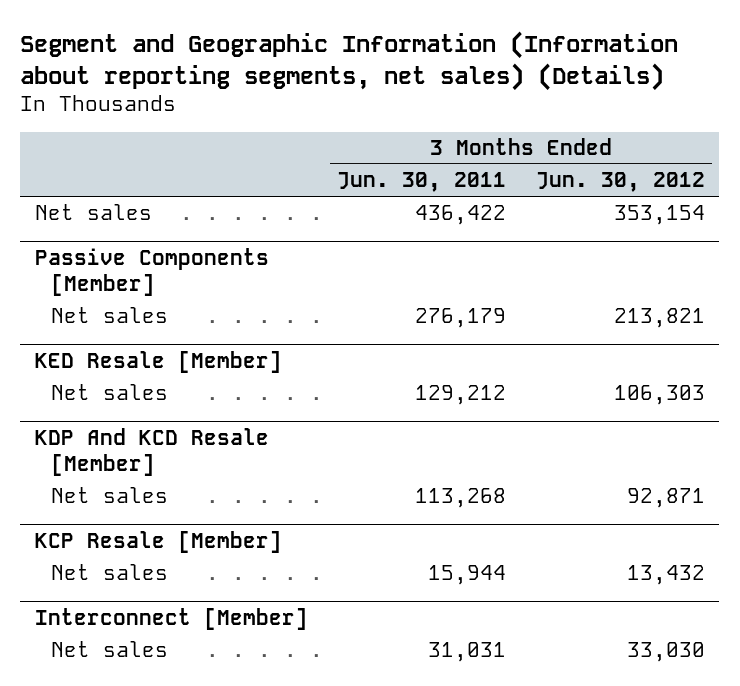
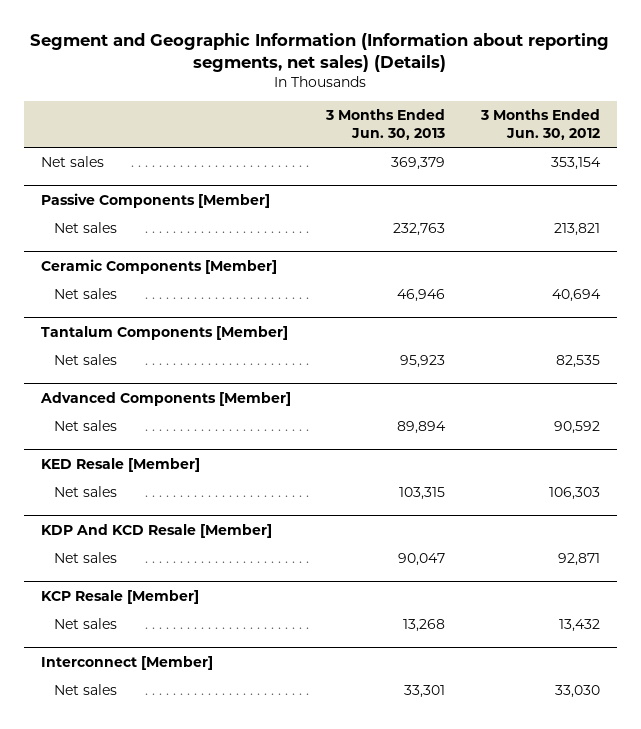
[337,172,507,193] Jun. 30, 2011 -> none
none -> [325,109,446,141] 3 Months Ended Jun. 30, 2013
none -> [41,259,278,275] Ceramic Components [Member]
none -> [54,288,118,300] Net sales
none -> [41,326,289,341] Tantalum Components [Member]
none -> [54,354,118,366] Net sales
none -> [40,392,292,407] Advanced Components [Member]
none -> [54,420,118,432] Net sales

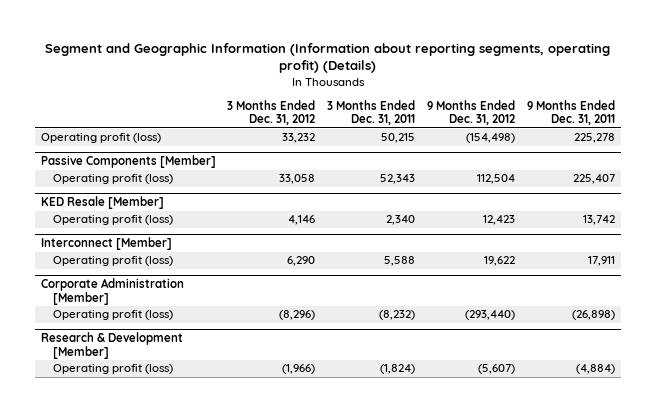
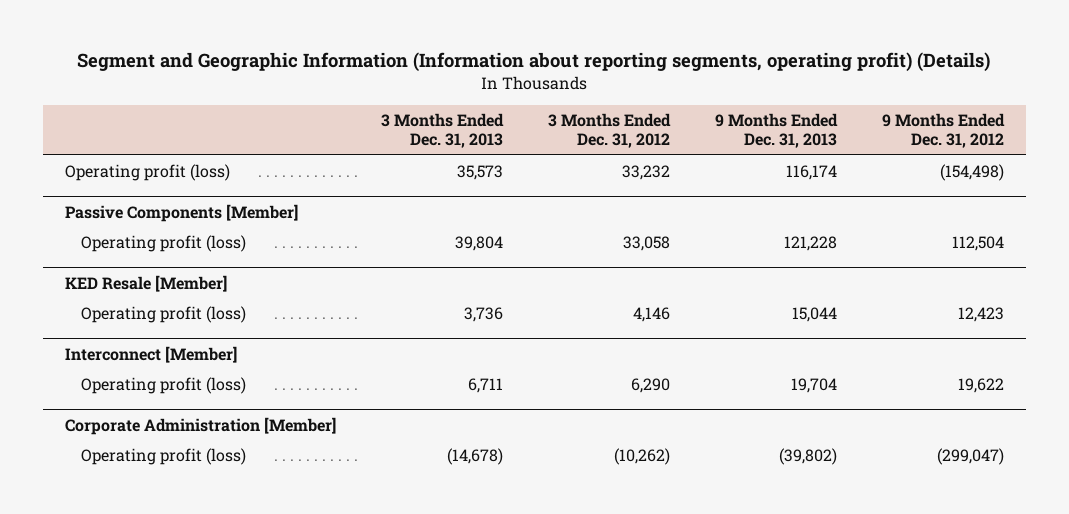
[327,99,416,126] 3 Months Ended Dec. 31, 2011 -> none
[526,99,615,126] 9 Months Ended Dec. 31, 2011 -> none
none -> [380,112,504,149] 3 Months Ended Dec. 31, 2013
none -> [714,112,838,149] 9 Months Ended Dec. 31, 2013
[40,332,183,360] Research & Development [Member] -> none
[52,364,173,375] Operating profit (loss) -> none
[279,310,316,321] (8,296) -> [613,447,670,465] (10,262)
[464,310,515,321] (293,440) -> [936,447,1004,465] (299,047)

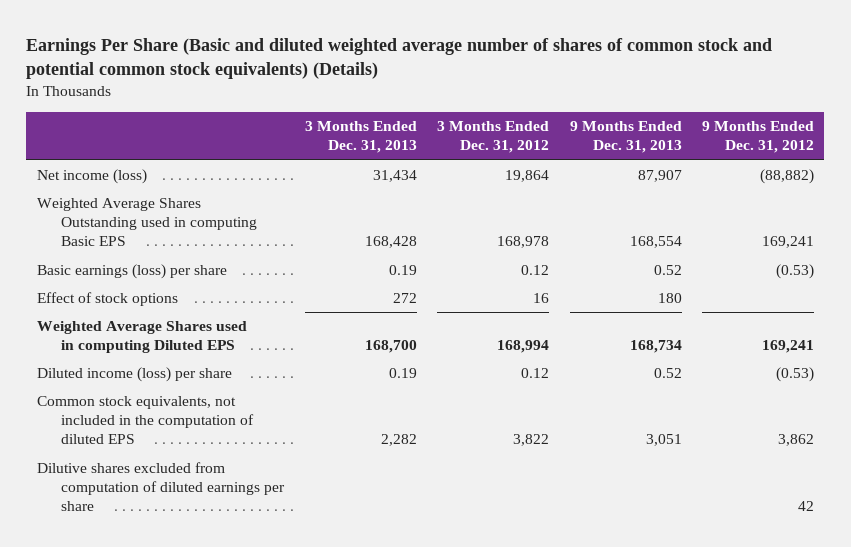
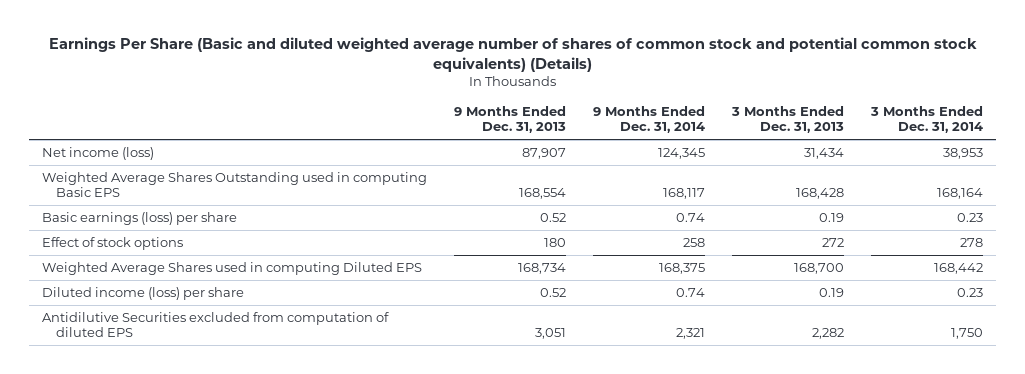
[437,121,550,154] 3 Months Ended Dec. 31, 2012 -> none
[702,121,815,154] 9 Months Ended Dec. 31, 2012 -> none
none -> [593,105,706,134] 9 Months Ended Dec. 31, 2014
none -> [869,105,983,134] 3 Months Ended Dec. 31, 2014
[36,462,286,512] Dilutive shares excluded from computation of diluted earnings per share -> none
[36,396,255,445] Common stock equivalents, not included in the computation of diluted EPS -> [42,311,390,338] Antidilutive Securities excluded from computation of diluted EPS

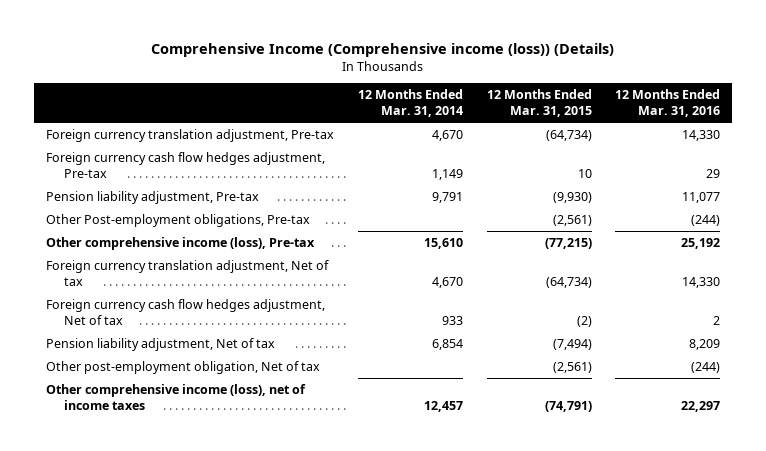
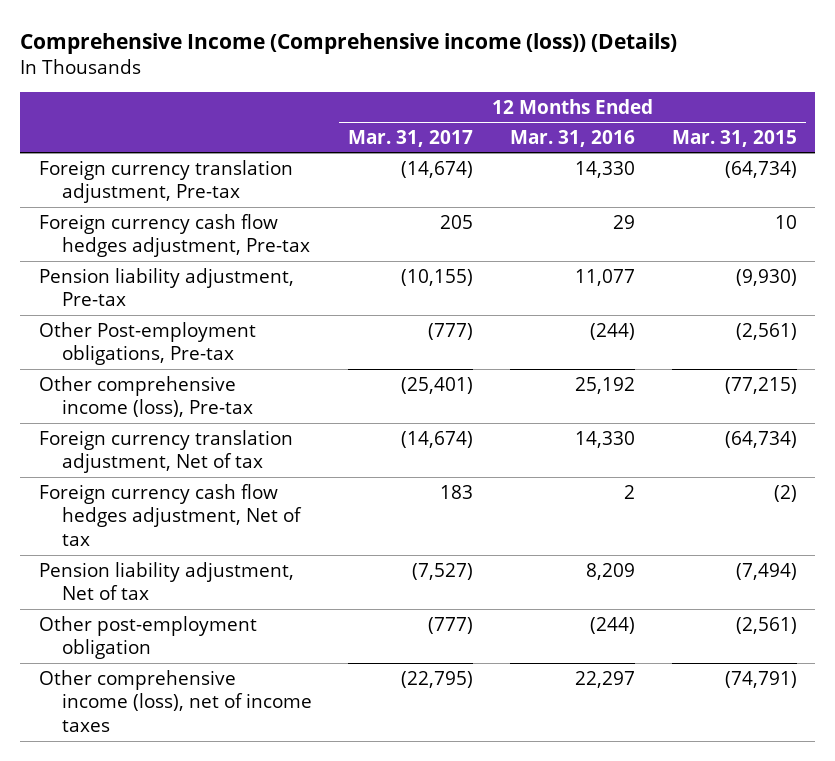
[357,89,463,118] 12 Months Ended Mar. 31, 2014 -> none
none -> [348,129,474,147] Mar. 31, 2017
[46,361,321,375] Other post-employment obligation, Net of tax -> [38,615,257,660] Other post-employment obligation

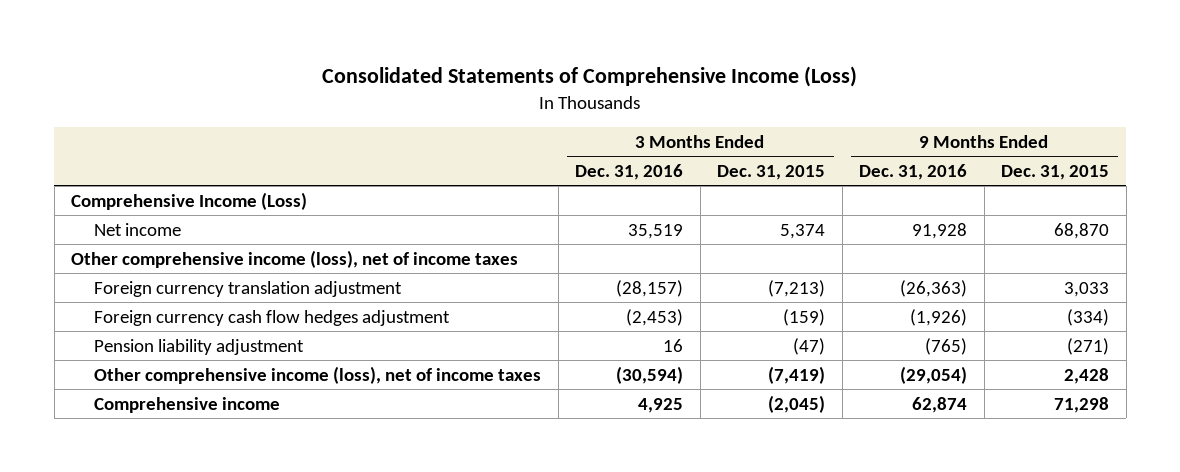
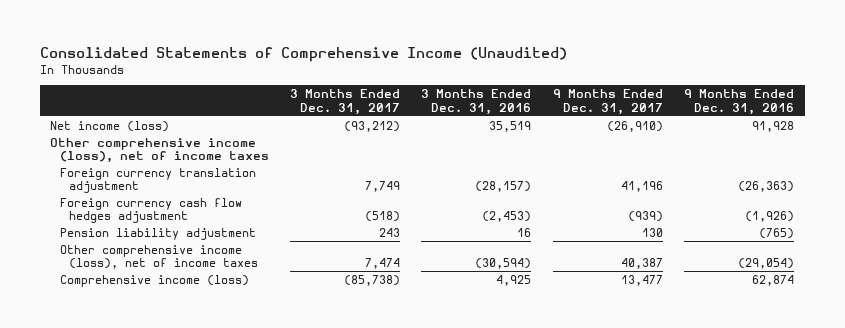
[322,66,858,88] Consolidated Statements of Comprehensive Income (Loss) -> [39,46,567,62] Consolidated Statements of Comprehensive Income (Unaudited)
[717,164,826,180] Dec. 31, 2015 -> none
[1001,164,1110,180] Dec. 31, 2015 -> none
none -> [290,89,401,115] 3 Months Ended Dec. 31, 2017
none -> [552,89,663,115] 9 Months Ended Dec. 31, 2017
[71,191,308,210] Comprehensive Income (Loss) -> none
[94,222,182,236] Net income -> [50,120,170,132] Net income (loss)
[94,396,281,413] Comprehensive income -> [59,274,249,287] Comprehensive income (loss)

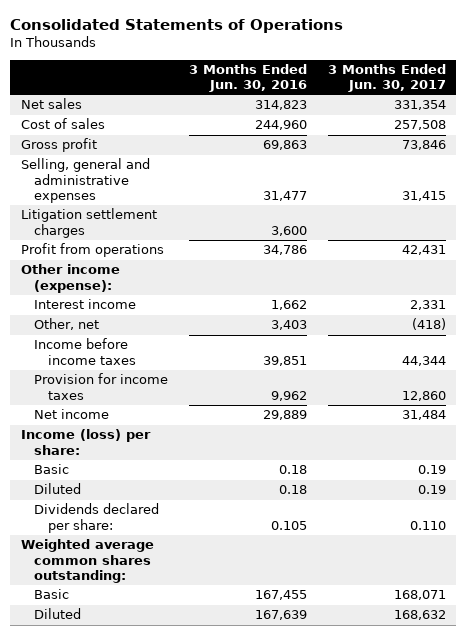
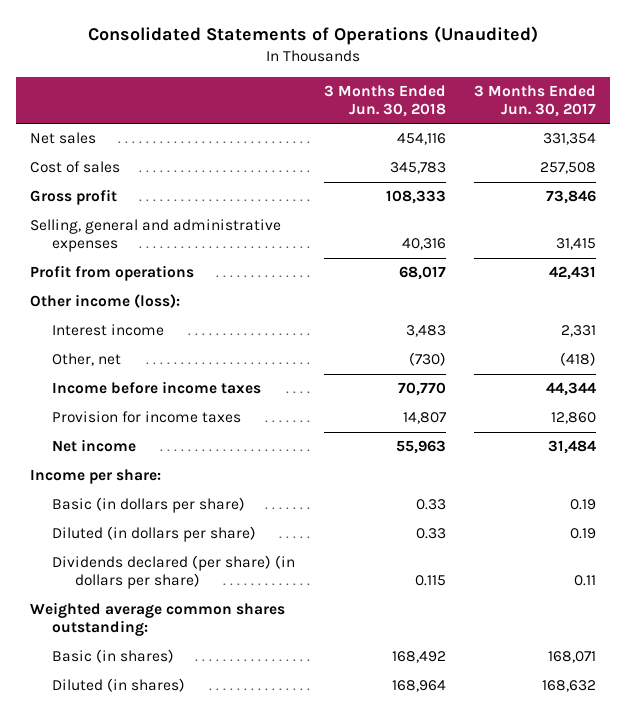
[10,18,344,33] Consolidated Statements of Operations -> [87,25,538,45] Consolidated Statements of Operations (Unaudited)
[189,64,308,93] 3 Months Ended Jun. 30, 2016 -> none
none -> [323,84,446,117] 3 Months Ended Jun. 30, 2018
[20,208,157,238] Litigation settlement charges -> none
[20,264,120,293] Other income (expense): -> [29,294,180,309] Other income (loss):
[20,429,151,455] Income (loss) per share: -> [29,469,161,485] Income per share:
[34,464,70,475] Basic -> [52,497,246,514] Basic (in dollars per share)
[34,483,82,495] Diluted -> [52,526,257,543] Diluted (in dollars per share)
[34,503,160,533] Dividends declared per share: -> [52,555,296,590] Dividends declared (per share) (in dollars per share)
[410,520,447,530] 0.110 -> [573,575,596,587] 0.11
[34,589,70,600] Basic -> [52,649,175,664] Basic (in shares)
[34,608,82,620] Diluted -> [52,678,186,693] Diluted (in shares)

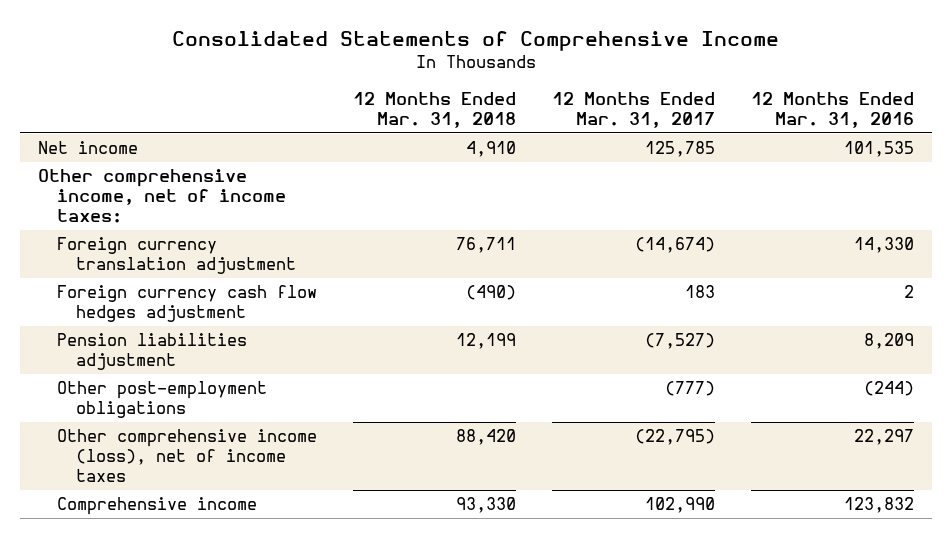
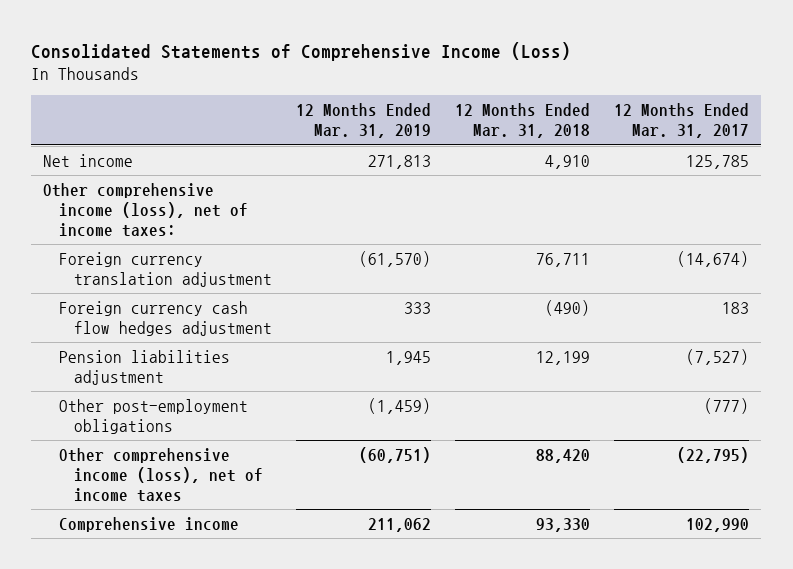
[172,30,780,51] Consolidated Statements of Comprehensive Income -> [31,41,572,61] Consolidated Statements of Comprehensive Income (Loss)
[751,92,915,129] 12 Months Ended Mar. 31, 2016 -> none
none -> [296,103,432,139] 12 Months Ended Mar. 31, 2019
[37,169,287,224] Other comprehensive income, net of income taxes: -> [43,182,248,237] Other comprehensive income (loss), net of income taxes:

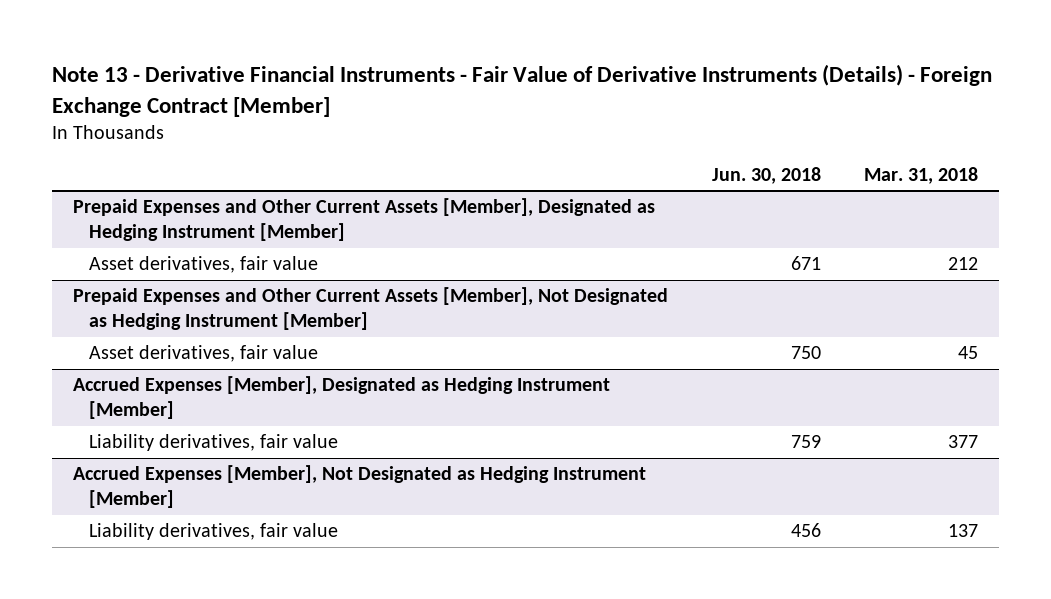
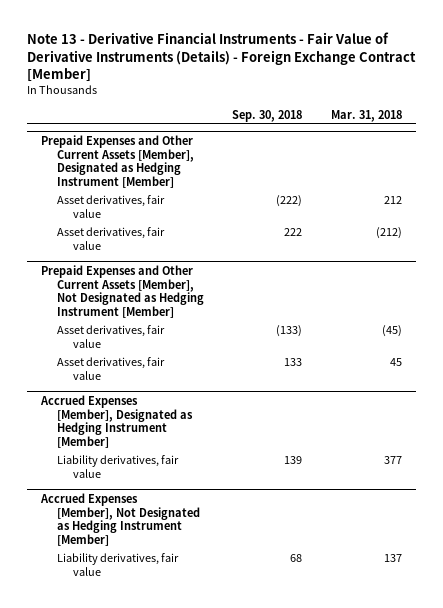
[711,166,821,184] Jun. 30, 2018 -> none
none -> [232,109,303,122] Sep. 30, 2018
none -> [56,227,165,250] Asset derivatives, fair value
none -> [56,325,165,348] Asset derivatives, fair value

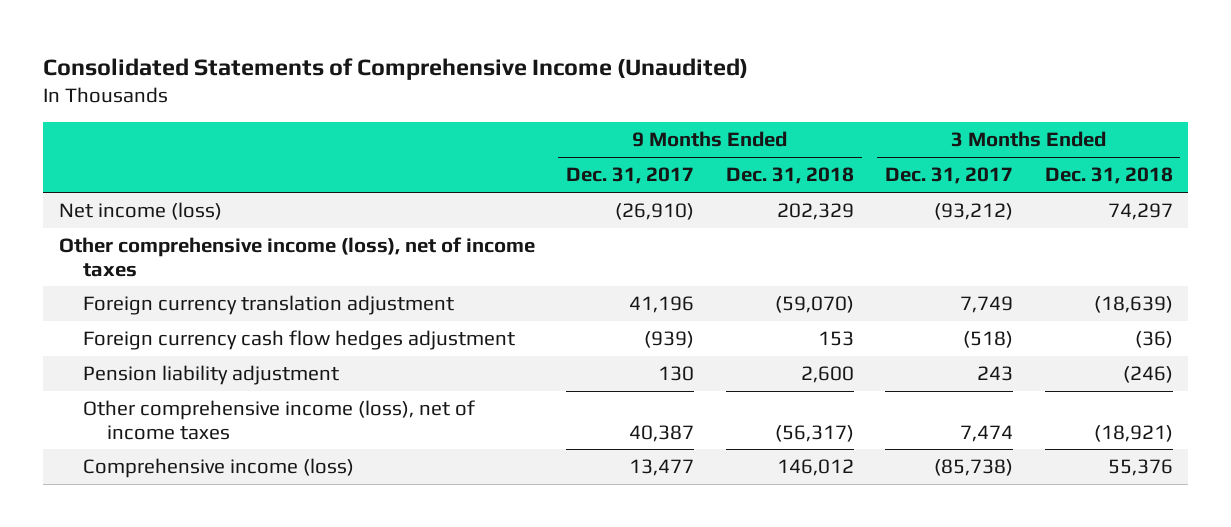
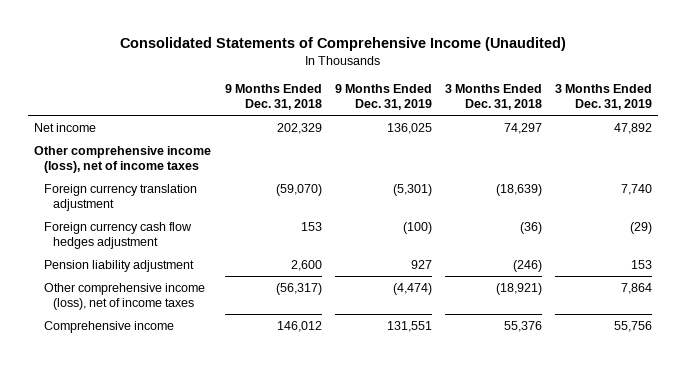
[566,167,695,185] Dec. 31, 2017 -> none
[885,167,1014,185] Dec. 31, 2017 -> none
none -> [334,84,432,111] 9 Months Ended Dec. 31, 2019
none -> [554,84,652,111] 3 Months Ended Dec. 31, 2019
[58,202,222,221] Net income (loss) -> [34,122,97,132] Net income
[82,458,354,479] Comprehensive income (loss) -> [43,320,174,333] Comprehensive income

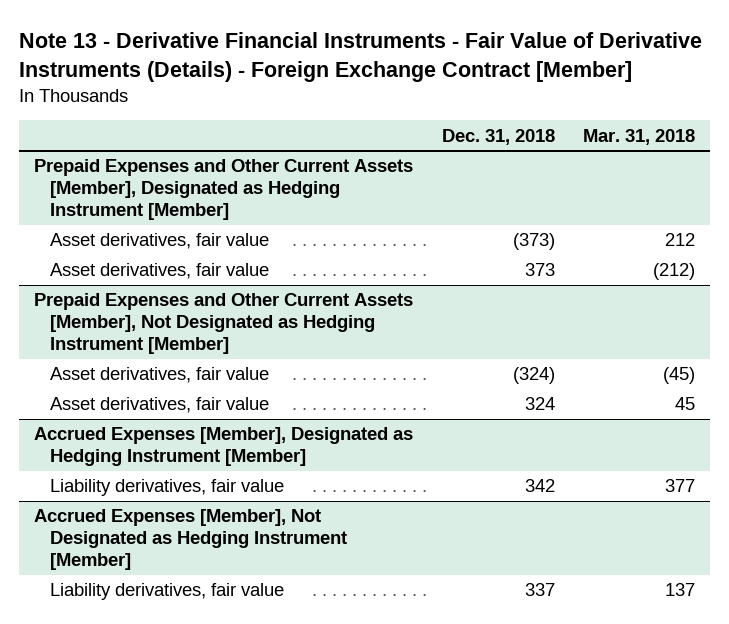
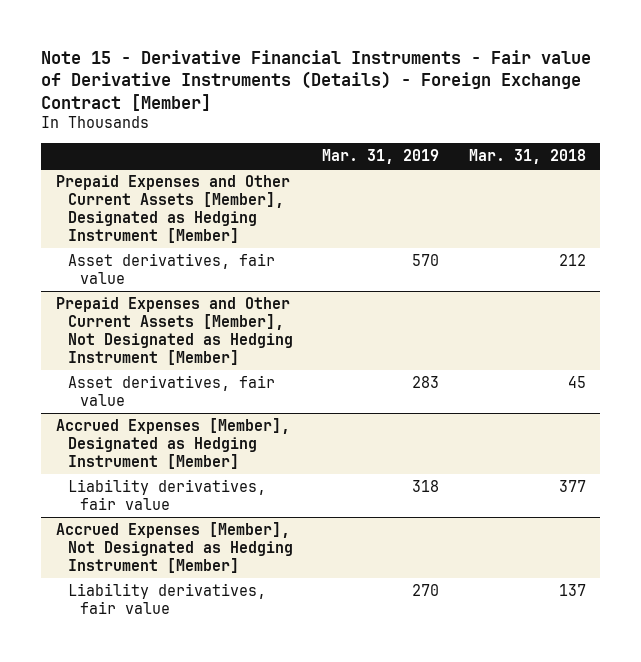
[19,32,703,82] Note 13 - Derivative Financial Instruments - Fair Value of Derivative Instruments (Details) - Foreign Exchange Contract [Member] -> [41,49,592,111] Note 15 - Derivative Financial Instruments - Fair value of Derivative Instruments (Details) - Foreign Exchange Contract [Member]
[441,128,555,145] Dec. 31, 2018 -> none
none -> [322,149,440,165] Mar. 31, 2019
[49,263,269,280] Asset derivatives, fair value -> none
[49,367,269,384] Asset derivatives, fair value -> none

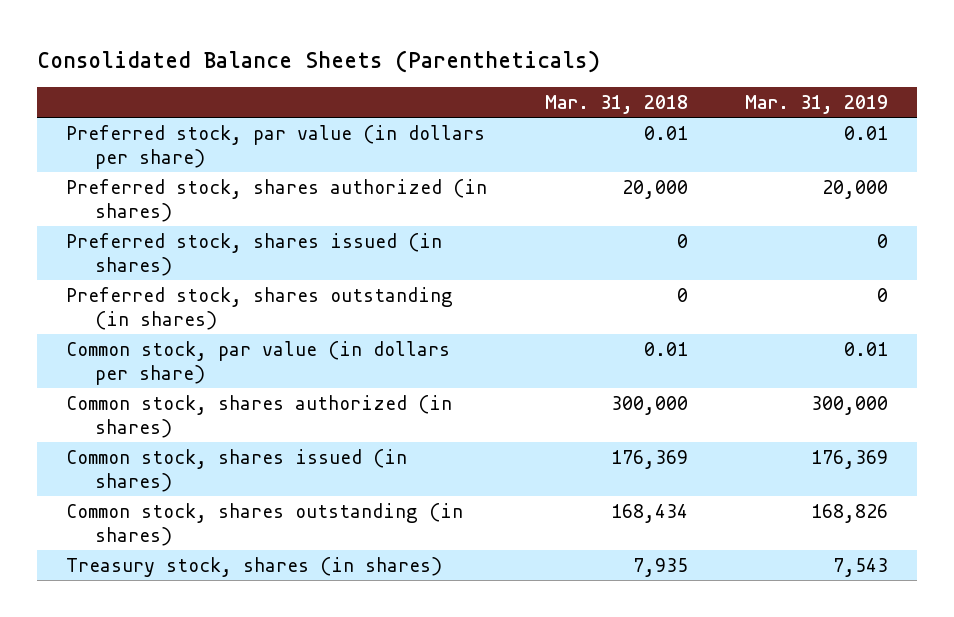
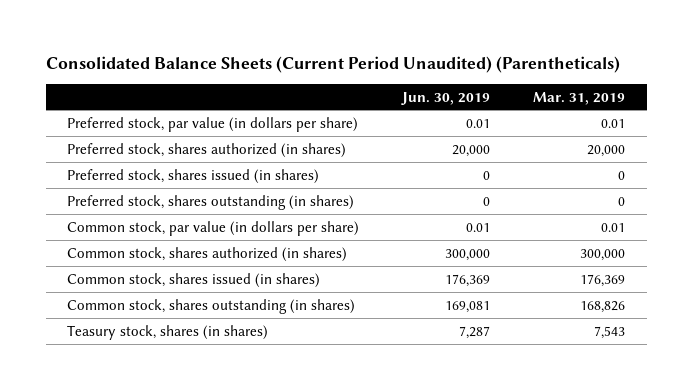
[37,49,601,73] Consolidated Balance Sheets (Parentheticals) -> [45,55,620,73] Consolidated Balance Sheets (Current Period Unaudited) (Parentheticals)
[544,95,688,115] Mar. 31, 2018 -> none
none -> [401,91,491,105] Jun. 30, 2019
[66,556,443,577] Treasury stock, shares (in shares) -> [67,324,269,340] Teasury stock, shares (in shares)

